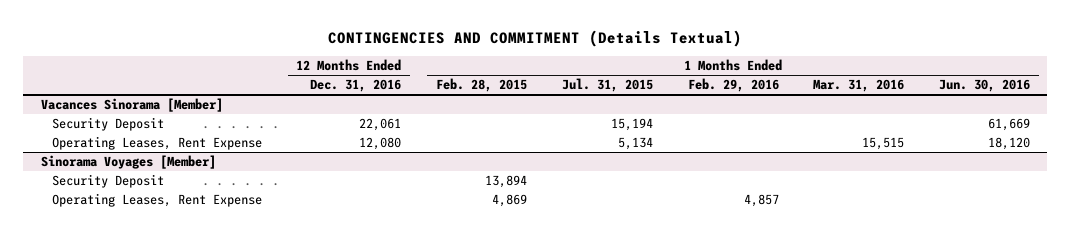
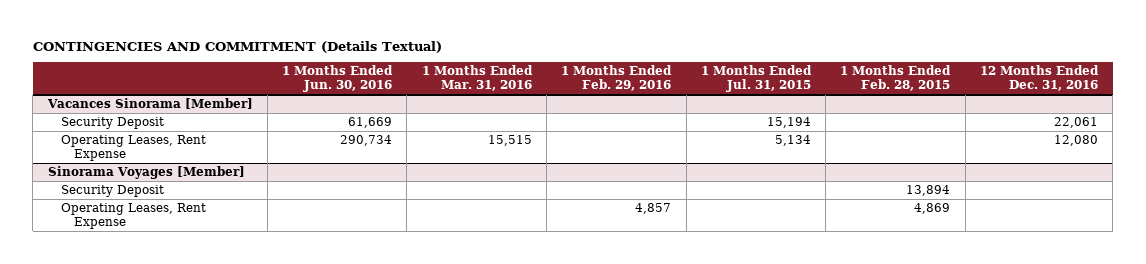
[988,136,1031,150] 18,120 -> [340,135,393,147] 290,734

